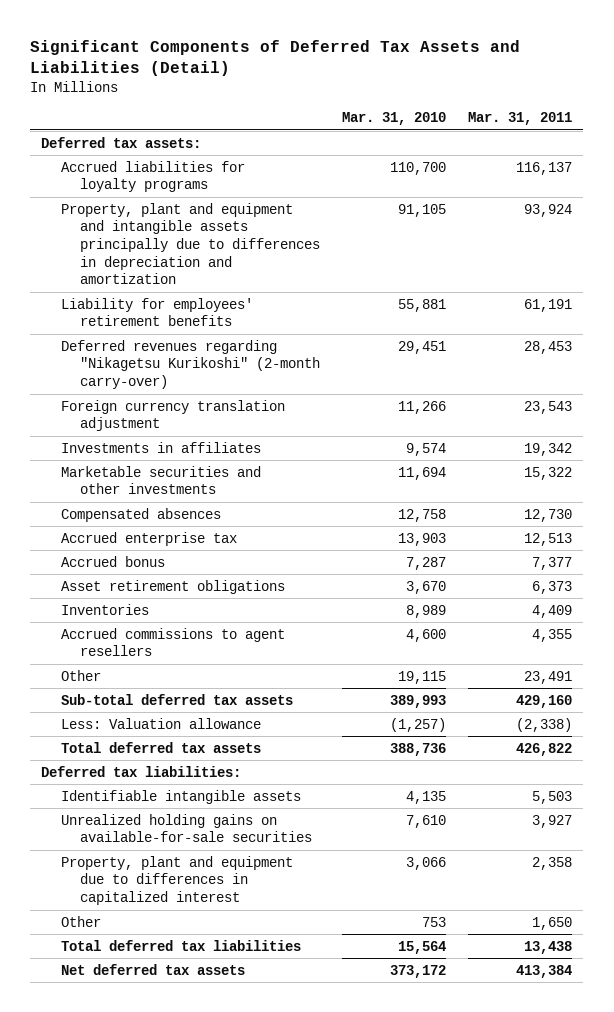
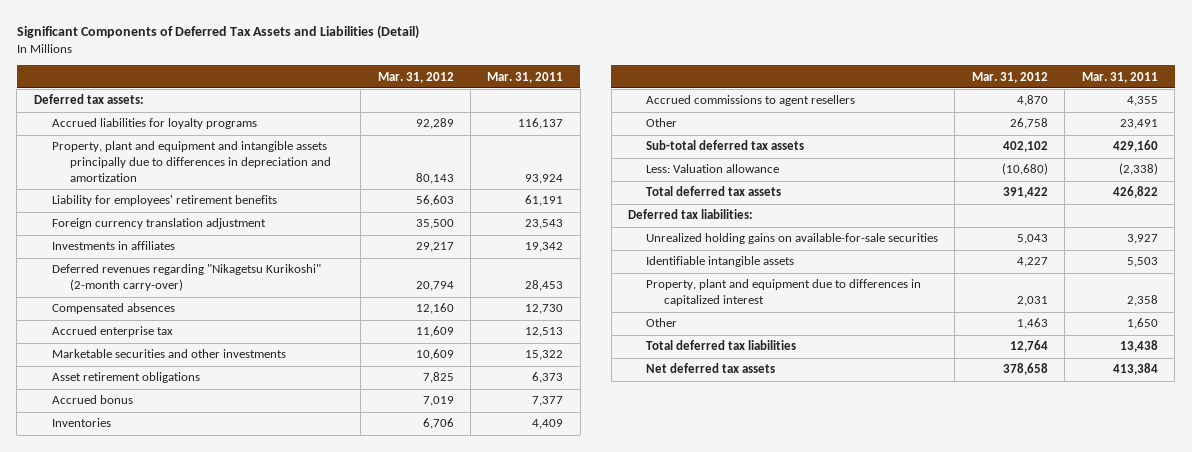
[342,112,447,126] Mar. 31, 2010 -> none
none -> [377,71,454,83] Mar. 31, 2012
[60,339,321,389] Deferred revenues regarding "Nikagetsu Kurikoshi" (2-month carry-over) -> [51,264,321,292] Deferred revenues regarding "Nikagetsu Kurikoshi" (2-month carry-over)
[60,465,261,495] Marketable securities and other investments -> [51,349,286,359] Marketable securities and other investments
[60,555,165,567] Accrued bonus -> [51,395,133,405] Accrued bonus
[60,789,301,804] Identifiable intangible assets -> [646,256,795,268] Identifiable intangible assets

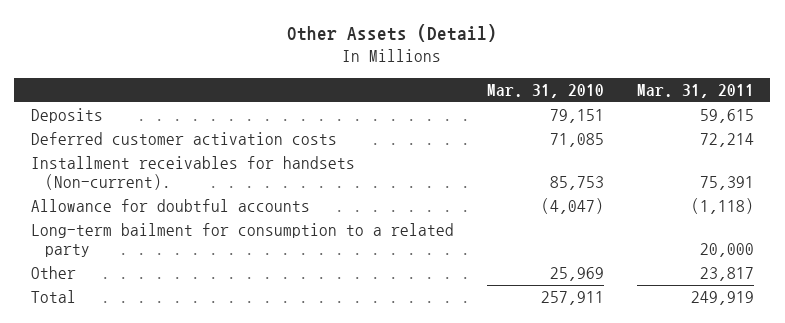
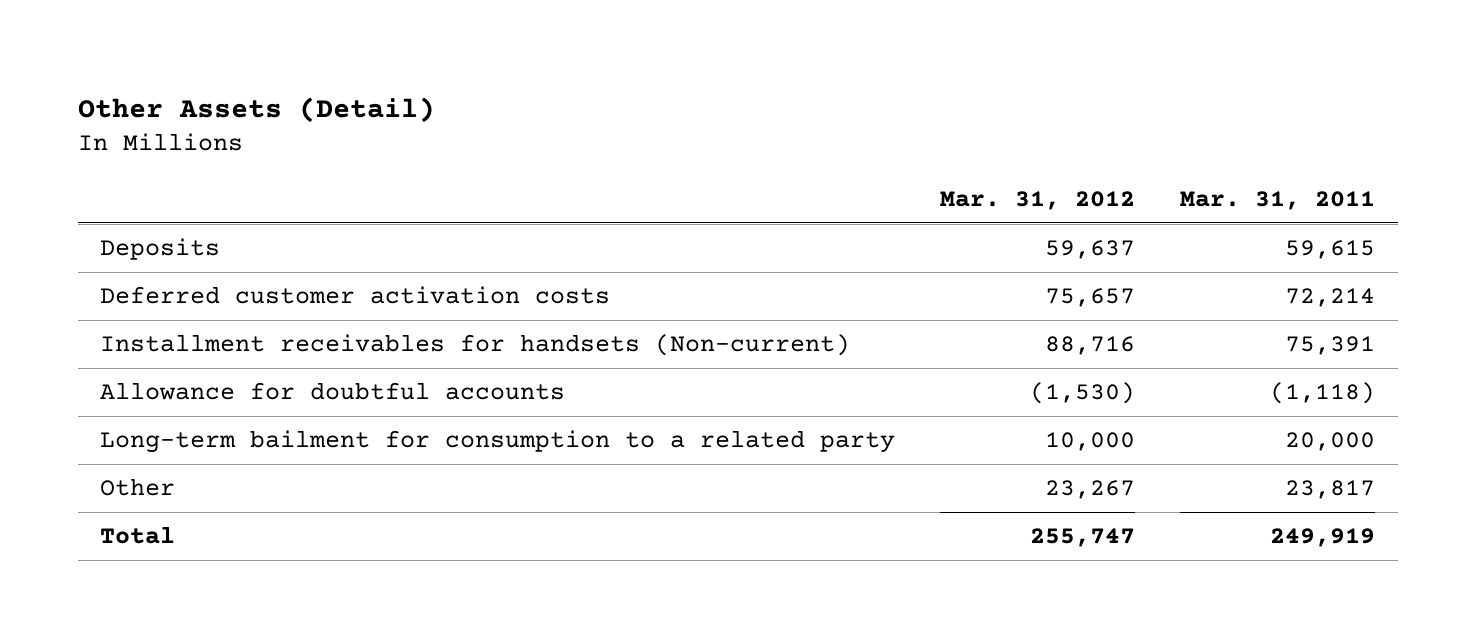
[486,83,604,98] Mar. 31, 2010 -> none
none -> [940,191,1136,211] Mar. 31, 2012
[30,156,355,191] Installment receivables for handsets (Non-current). -> [100,333,851,356] Installment receivables for handsets (Non-current)

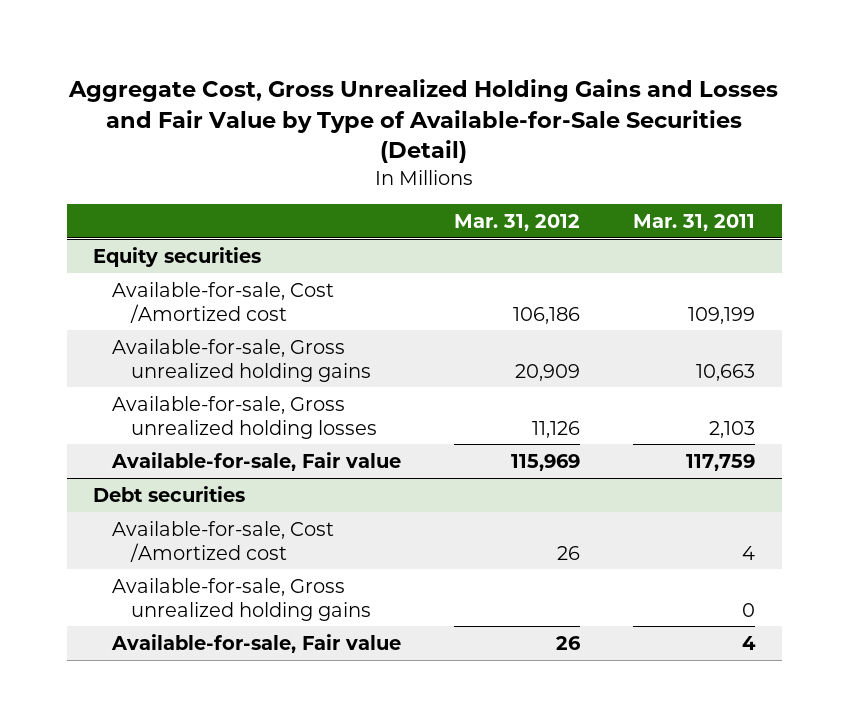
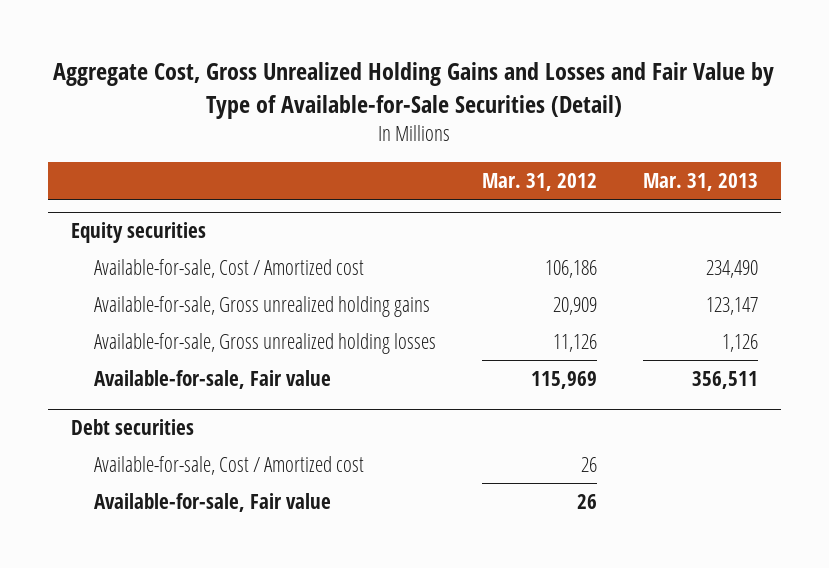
[633,213,756,231] Mar. 31, 2011 -> none
none -> [643,173,759,192] Mar. 31, 2013
[111,281,334,323] Available-for-sale, Cost /Amortized cost -> [93,259,364,279] Available-for-sale, Cost / Amortized cost
[111,577,371,621] Available-for-sale, Gross unrealized holding gains -> none
[111,520,334,562] Available-for-sale, Cost /Amortized cost -> [93,456,364,476] Available-for-sale, Cost / Amortized cost

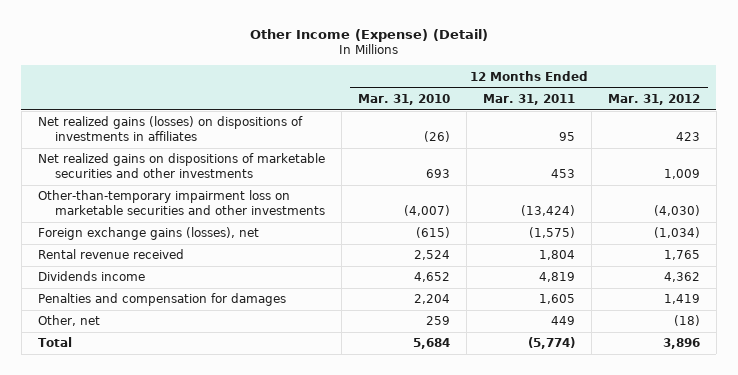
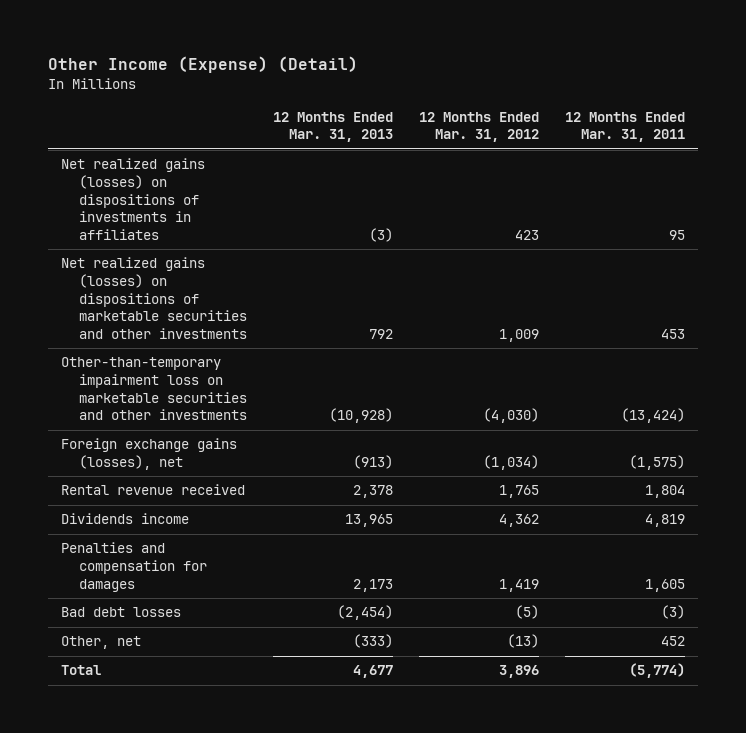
[358,93,451,105] Mar. 31, 2010 -> none
none -> [272,111,393,143] 12 Months Ended Mar. 31, 2013
[37,153,325,178] Net realized gains on dispositions of marketable securities and other investments -> [61,257,248,339] Net realized gains (losses) on dispositions of marketable securities and other investments
none -> [61,607,182,618] Bad debt losses
[551,316,576,326] 449 -> [660,636,685,647] 452
[674,315,701,327] (18) -> [506,634,539,649] (13)

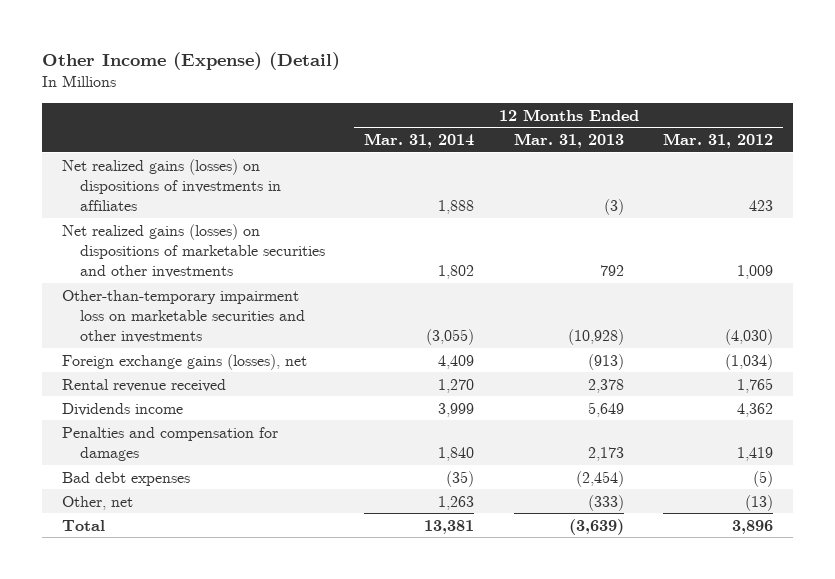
[564,111,685,143] 12 Months Ended Mar. 31, 2011 -> none
none -> [364,132,475,148] Mar. 31, 2014
[344,514,393,528] 13,965 -> [587,401,624,417] 5,649
[61,607,182,618] Bad debt losses -> [61,471,190,486] Bad debt expenses
[352,665,393,679] 4,677 -> [568,518,624,535] (3,639)

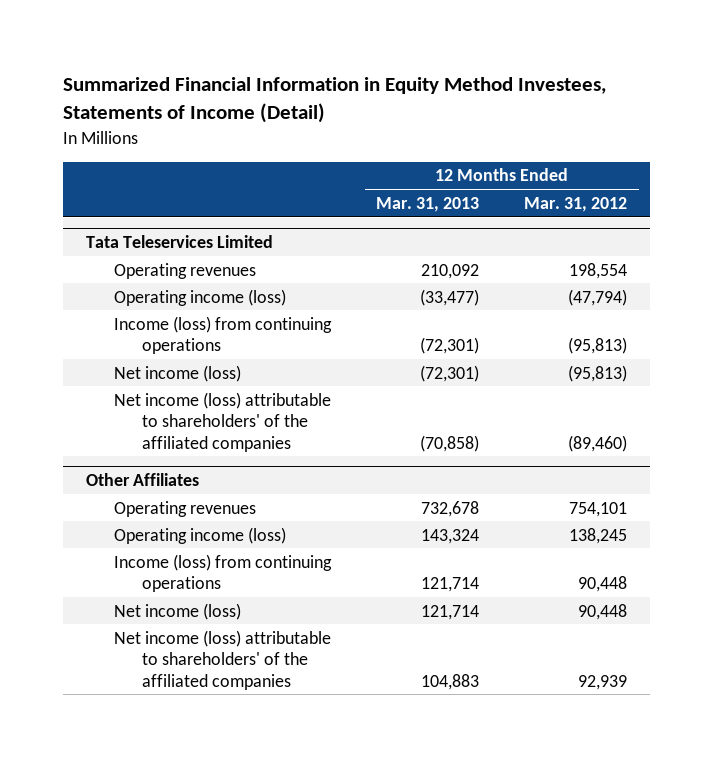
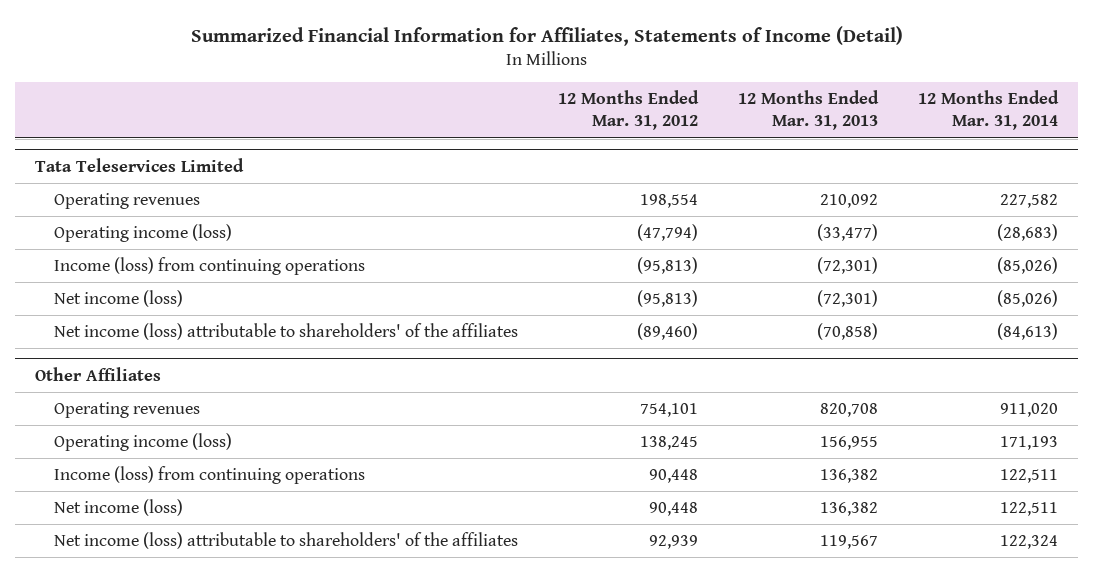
[63,77,607,124] Summarized Financial Information in Equity Method Investees, Statements of Income (Detail) -> [190,25,903,46] Summarized Financial Information for Affiliates, Statements of Income (Detail)
none -> [918,90,1060,131] 12 Months Ended Mar. 31, 2014
[113,391,331,452] Net income (loss) attributable to shareholders' of the affiliated companies -> [54,323,519,341] Net income (loss) attributable to shareholders' of the affiliates
[421,500,480,517] 732,678 -> [820,403,879,418] 820,708
[421,528,480,544] 143,324 -> [820,436,879,451] 156,955
[421,577,480,593] 121,714 -> [820,469,879,484] 136,382
[421,604,480,620] 121,714 -> [820,502,879,517] 136,382
[113,629,331,690] Net income (loss) attributable to shareholders' of the affiliated companies -> [54,532,519,550] Net income (loss) attributable to shareholders' of the affiliates
[421,673,480,690] 104,883 -> [820,535,879,550] 119,567

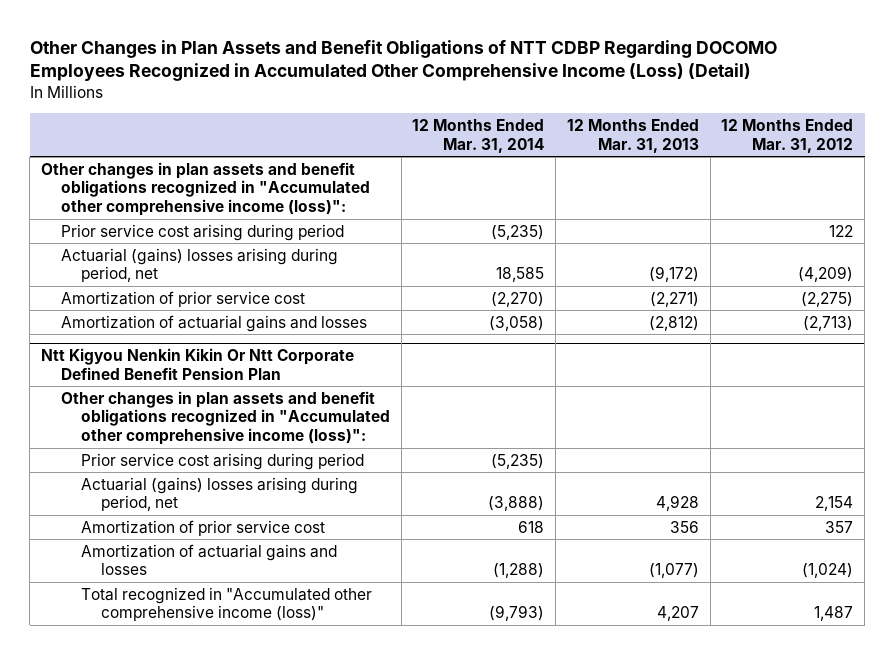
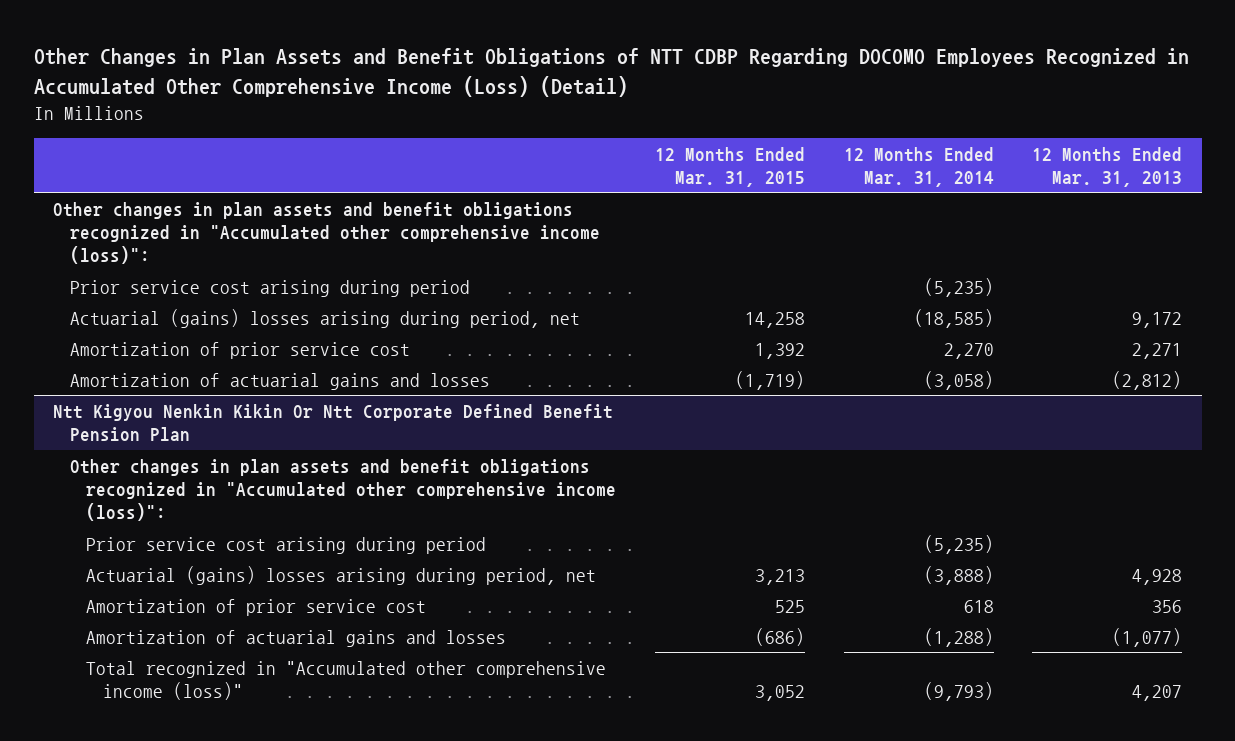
[721,118,854,153] 12 Months Ended Mar. 31, 2012 -> none
none -> [654,146,805,187] 12 Months Ended Mar. 31, 2015
[496,267,545,283] 18,585 -> [913,308,994,328] (18,585)
[648,266,699,283] (9,172) -> [1132,311,1183,328] 9,172
[491,291,545,307] (2,270) -> [943,342,994,359] 2,270
[649,291,699,307] (2,271) -> [1132,342,1183,359] 2,271

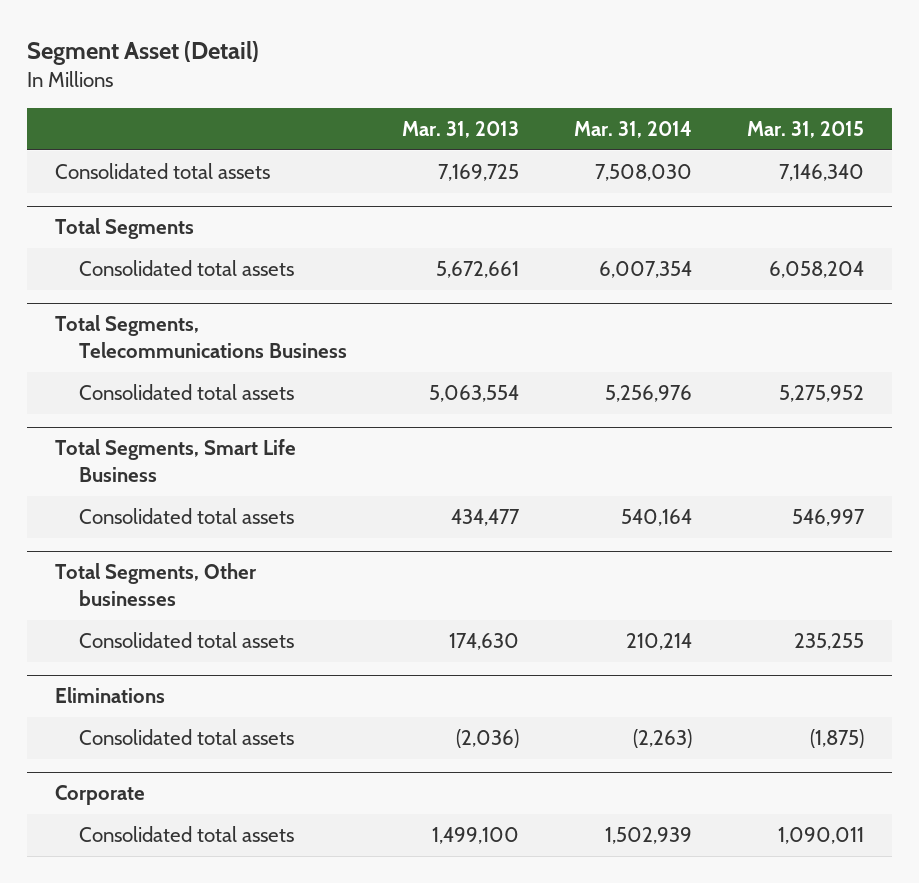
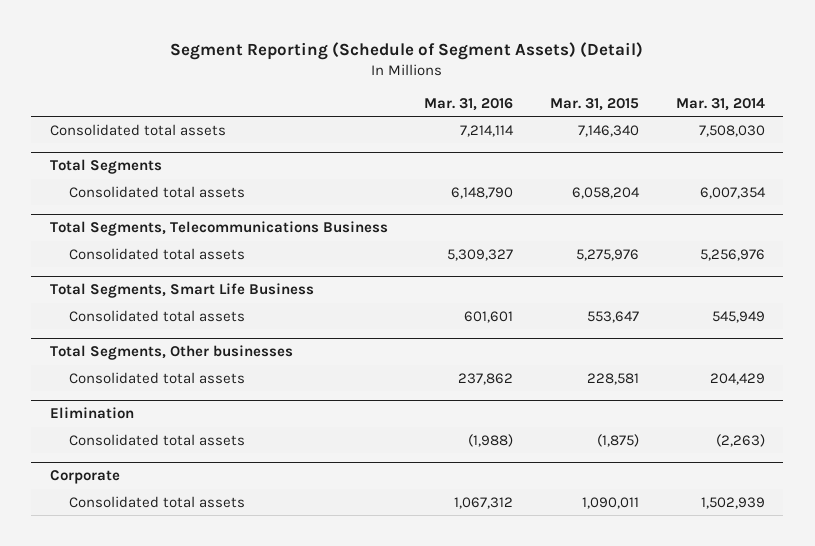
[27,41,260,66] Segment Asset (Detail) -> [170,41,644,60] Segment Reporting (Schedule of Segment Assets) (Detail)
[401,121,519,139] Mar. 31, 2013 -> none
none -> [424,97,514,111] Mar. 31, 2016
[779,385,865,403] 5,275,952 -> [576,248,640,261] 5,275,976
[620,509,692,527] 540,164 -> [711,310,765,323] 545,949
[792,509,866,527] 546,997 -> [587,310,640,323] 553,647
[625,633,692,651] 210,214 -> [709,372,765,385] 204,429
[794,633,865,651] 235,255 -> [587,372,640,385] 228,581
[54,687,165,704] Eliminations -> [49,407,134,420] Elimination

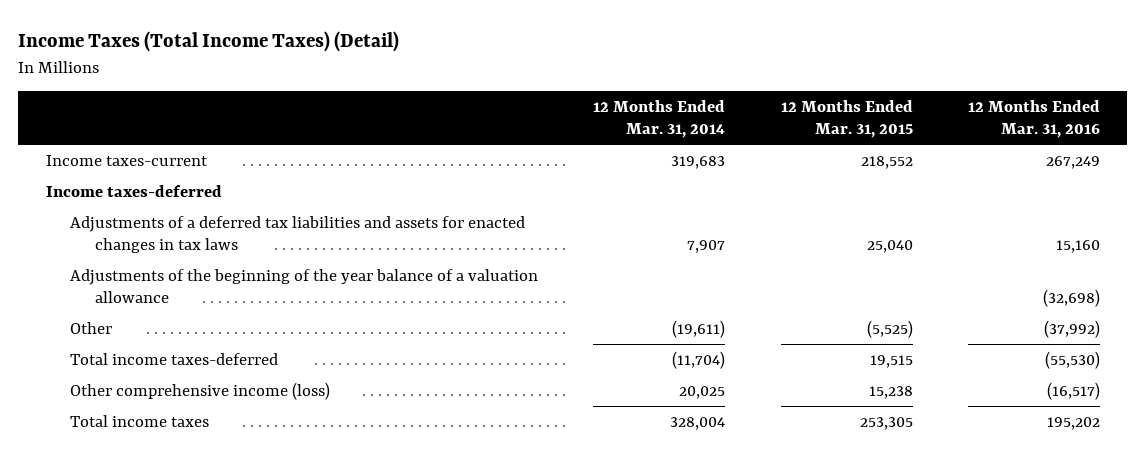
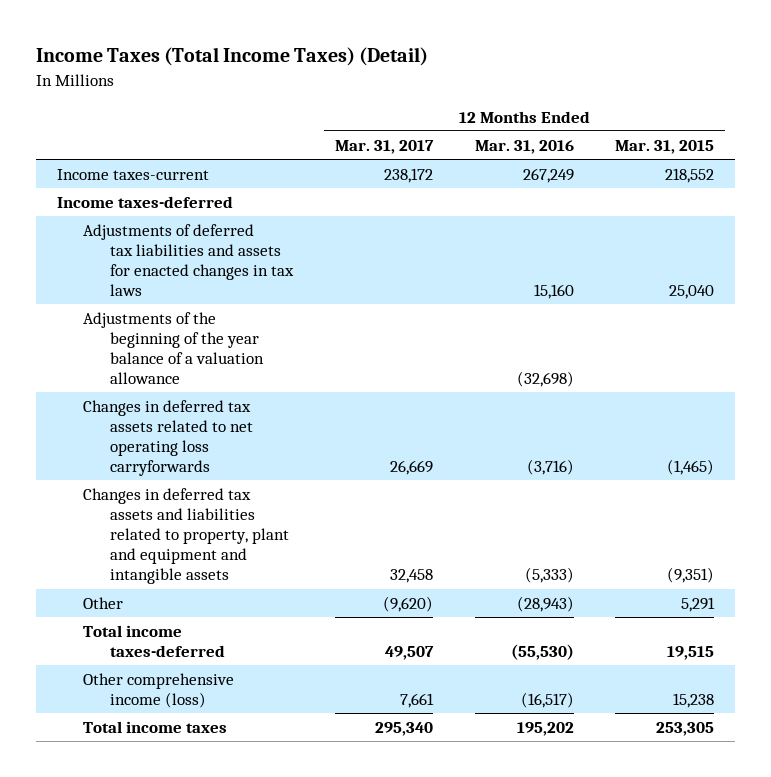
[593,100,726,139] 12 Months Ended Mar. 31, 2014 -> none
none -> [334,139,434,154] Mar. 31, 2017
[70,215,526,253] Adjustments of a deferred tax liabilities and assets for enacted changes in tax laws -> [83,223,295,297] Adjustments of deferred tax liabilities and assets for enacted changes in tax laws
none -> [83,399,254,477] Changes in deferred tax assets related to net operating loss carryforwards
none -> [83,487,290,585] Changes in deferred tax assets and liabilities related to property, plant and equipment and intangible assets
[866,319,913,338] (5,525) -> [681,596,716,612] 5,291
[1043,319,1100,338] (37,992) -> [516,595,574,612] (28,943)

